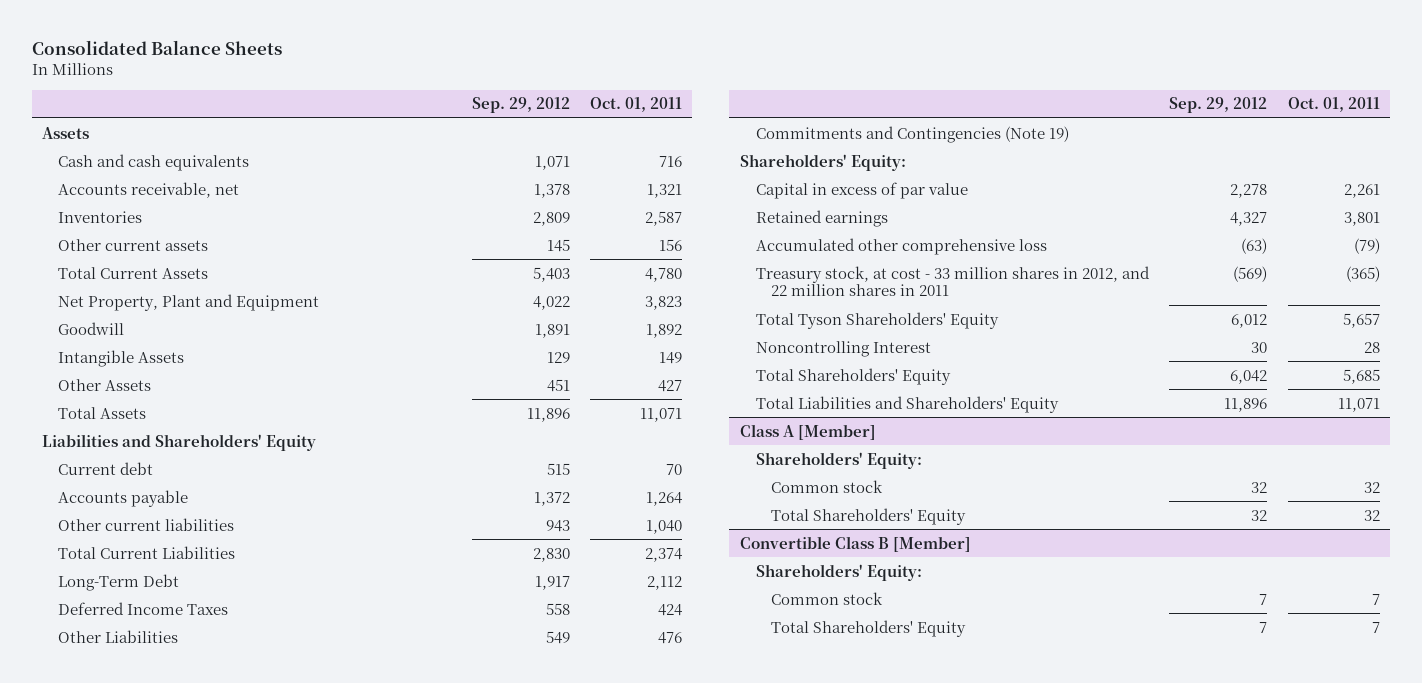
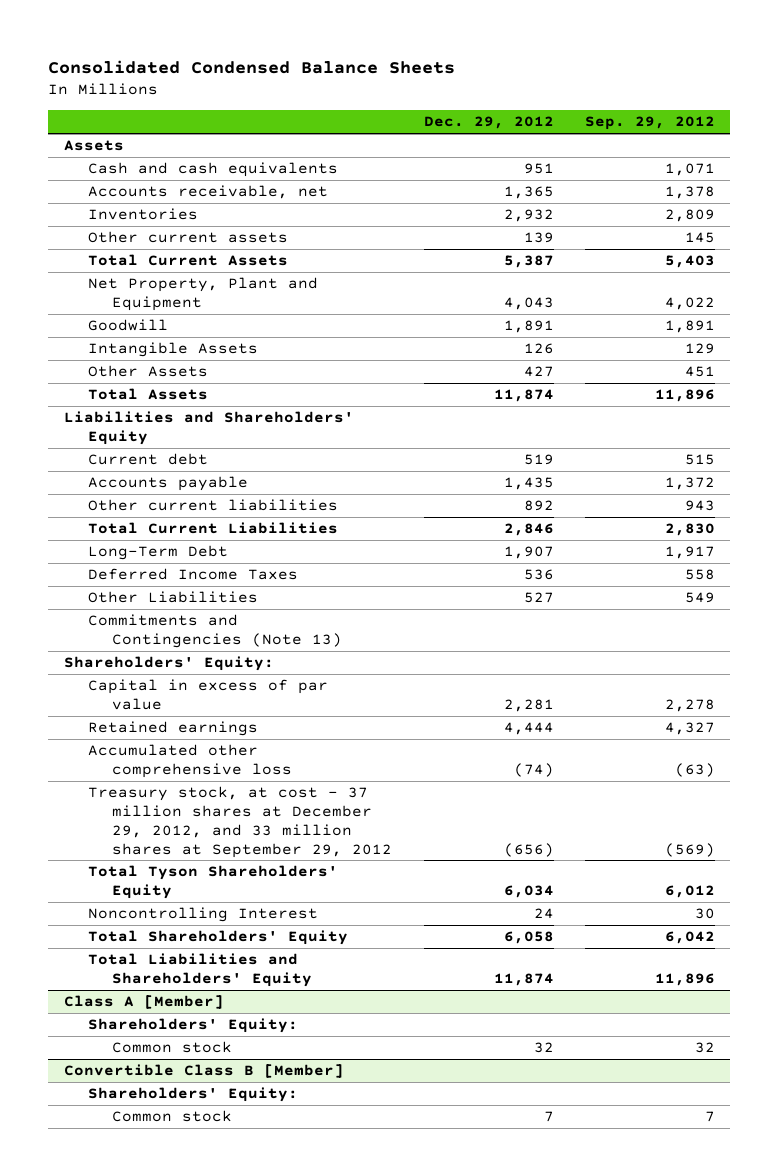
[31,39,282,55] Consolidated Balance Sheets -> [47,59,455,74] Consolidated Condensed Balance Sheets
[590,97,683,113] Oct. 01, 2011 -> none
none -> [423,116,554,130] Dec. 29, 2012
[755,125,1069,143] Commitments and Contingencies (Note 19) -> [87,614,343,648] Commitments and Contingencies (Note 13)
[755,265,1150,297] Treasury stock, at cost - 33 million shares in 2012, and 22 million shares in 2011 -> [87,786,393,858] Treasury stock, at cost - 37 million shares at December 29, 2012, and 33 million shares at September 29, 2012
[771,507,967,525] Total Shareholders' Equity -> none
[771,619,967,637] Total Shareholders' Equity -> none

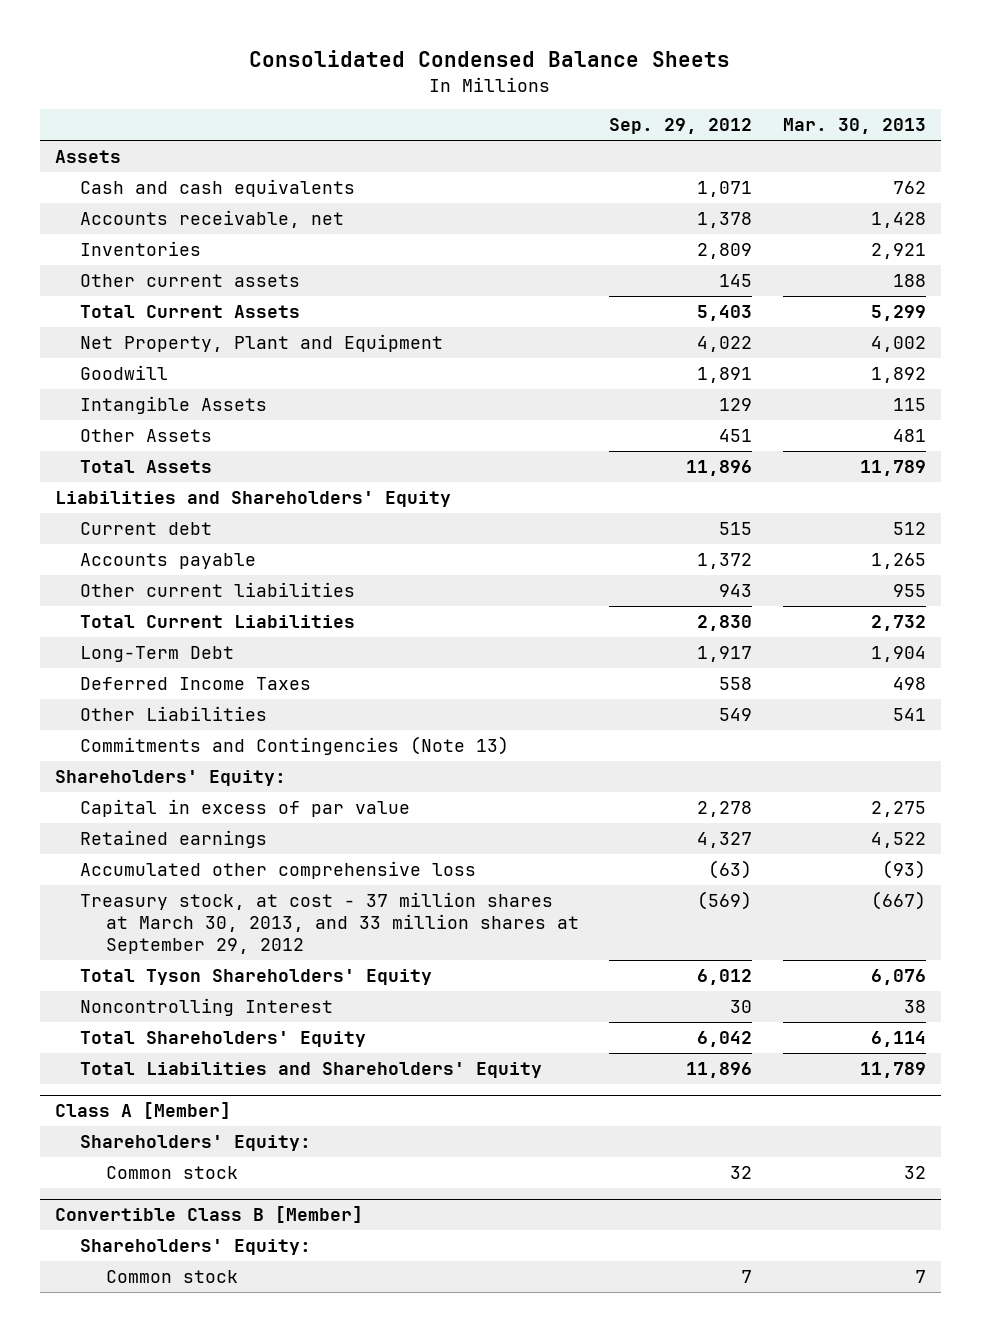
[423,116,554,130] Dec. 29, 2012 -> none
none -> [782,118,926,135] Mar. 30, 2013
[87,786,393,858] Treasury stock, at cost - 37 million shares at December 29, 2012, and 33 million shares at September 29, 2012 -> [80,891,580,955] Treasury stock, at cost - 37 million shares at March 30, 2013, and 33 million shares at September 29, 2012

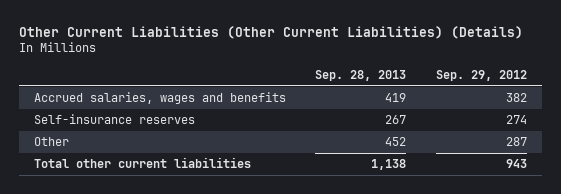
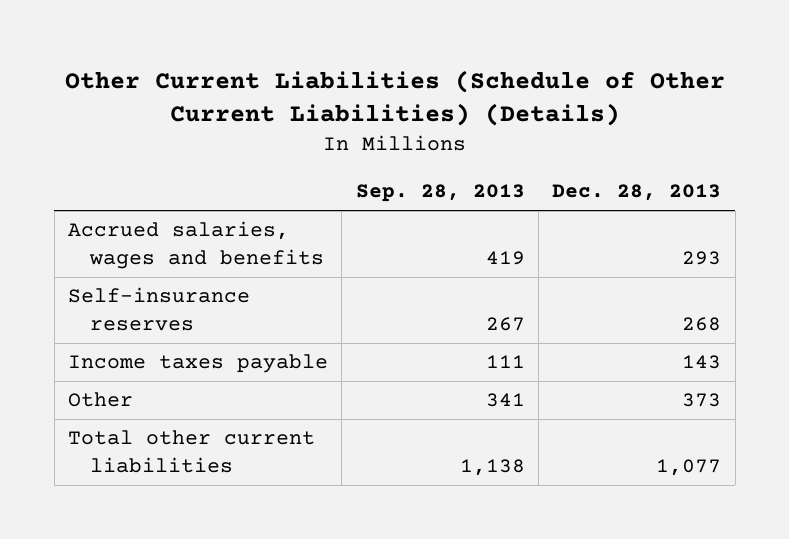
[18,25,523,39] Other Current Liabilities (Other Current Liabilities) (Details) -> [64,69,725,127] Other Current Liabilities (Schedule of Other Current Liabilities) (Details)
[435,69,527,81] Sep. 29, 2012 -> none
none -> [552,184,722,202] Dec. 28, 2013
none -> [68,354,329,374] Income taxes payable
[385,137,407,147] 452 -> [485,393,525,408] 341

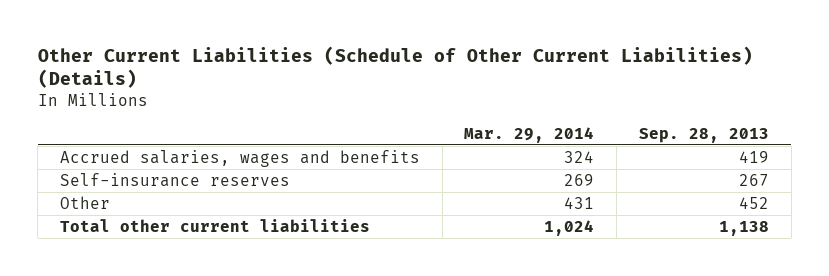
[552,184,722,202] Dec. 28, 2013 -> none
none -> [464,126,595,143] Mar. 29, 2014
[68,354,329,374] Income taxes payable -> none
[485,393,525,408] 341 -> [738,197,769,210] 452

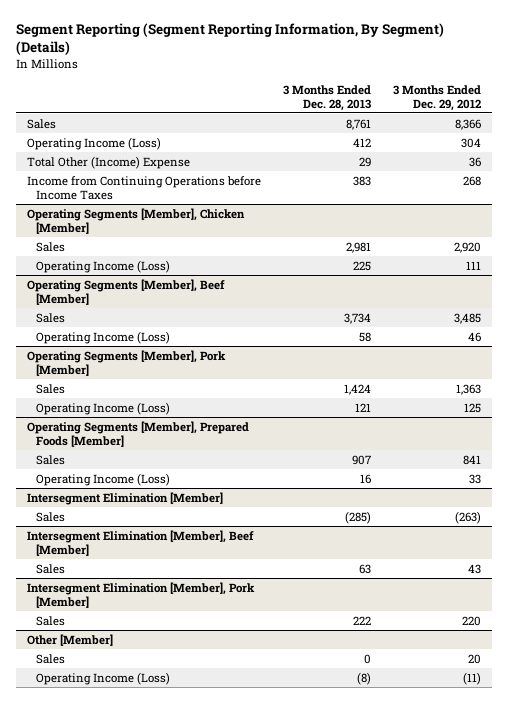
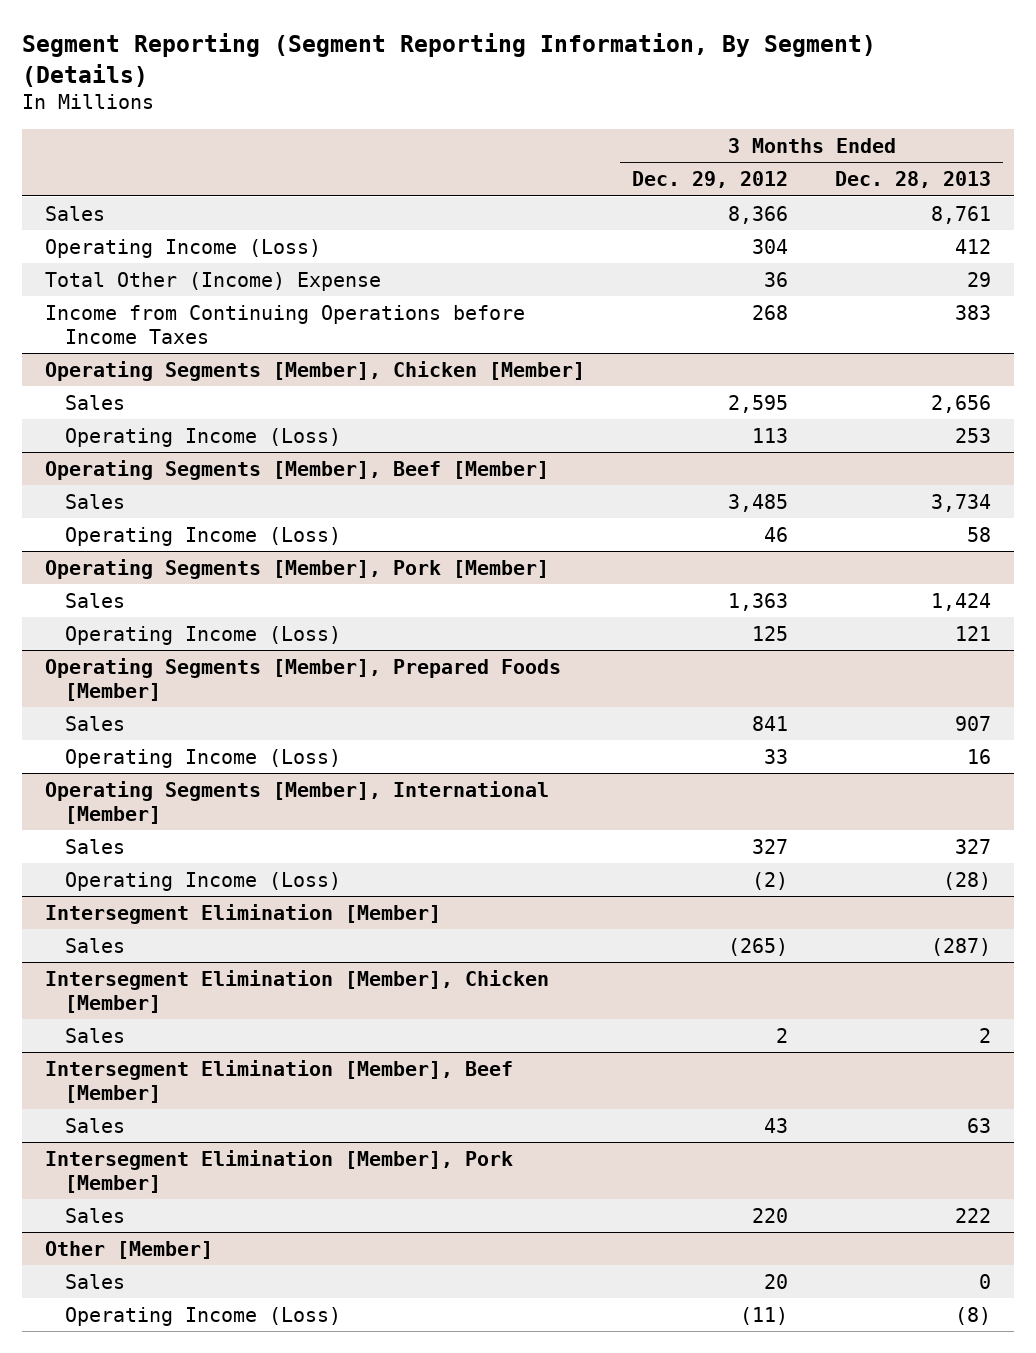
[345,241,371,253] 2,981 -> [931,394,992,413] 2,656
[453,241,481,253] 2,920 -> [728,394,789,413] 2,595
[352,260,371,271] 225 -> [955,427,992,443] 253
[465,260,481,270] 111 -> [752,427,789,443] 113
none -> [45,780,550,824] Operating Segments [Member], International [Member]
none -> [64,838,125,854] Sales
none -> [64,871,341,891] Operating Income (Loss)
[344,510,371,524] (285) -> [931,937,992,956] (287)
[454,510,481,524] (263) -> [728,937,789,956] (265)
none -> [45,969,550,1013] Intersegment Elimination [Member], Chicken [Member]
none -> [64,1027,125,1043] Sales

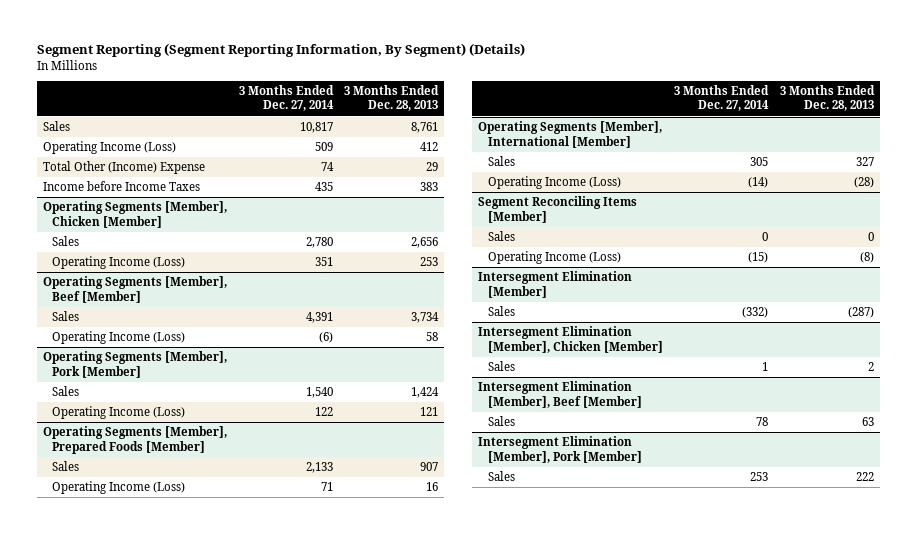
[632,171,789,189] Dec. 29, 2012 -> none
none -> [238,85,334,112] 3 Months Ended Dec. 27, 2014
[45,304,526,344] Income from Continuing Operations before Income Taxes -> [42,181,200,192] Income before Income Taxes
none -> [478,196,638,223] Segment Reconciling Items [Member]
none -> [487,231,515,242] Sales
none -> [487,251,621,265] Operating Income (Loss)
[45,1240,214,1259] Other [Member] -> none
[64,1273,125,1289] Sales -> none
[64,1306,341,1326] Operating Income (Loss) -> none

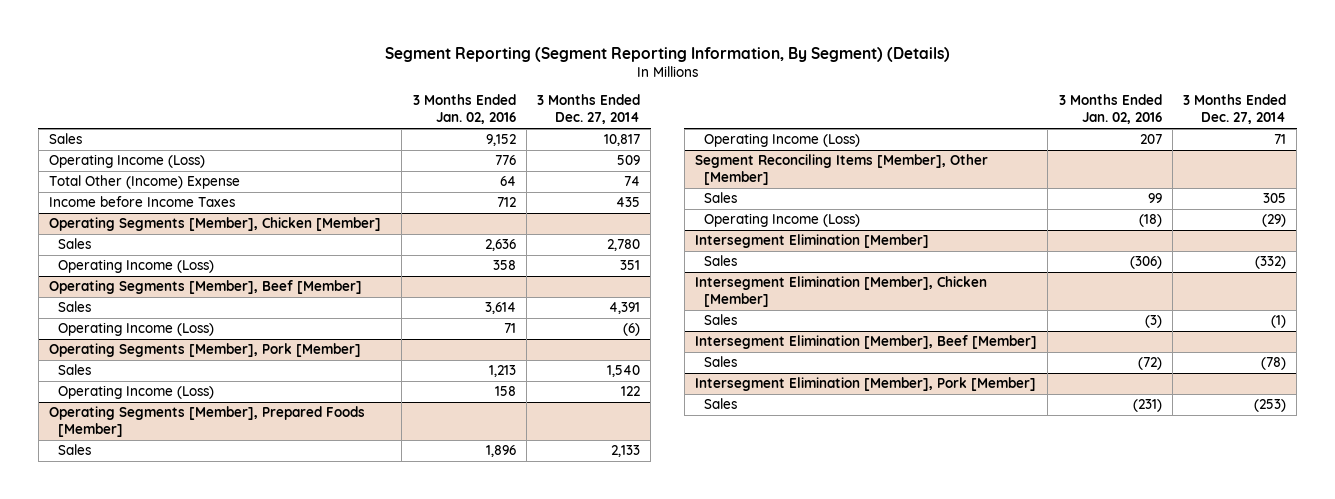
[344,85,440,112] 3 Months Ended Dec. 28, 2013 -> none
none -> [412,94,516,125] 3 Months Ended Jan. 02, 2016
[478,121,663,148] Operating Segments [Member], International [Member] -> none
none -> [695,154,989,186] Segment Reconciling Items [Member], Other [Member]
[478,196,638,223] Segment Reconciling Items [Member] -> none
[487,231,515,242] Sales -> none
[487,251,621,265] Operating Income (Loss) -> none
[748,177,769,189] (14) -> [1262,214,1287,228] (29)
[762,362,769,372] 1 -> [1271,315,1287,329] (1)
[756,417,769,427] 78 -> [1261,357,1287,371] (78)
[750,472,769,482] 253 -> [1254,399,1287,413] (253)

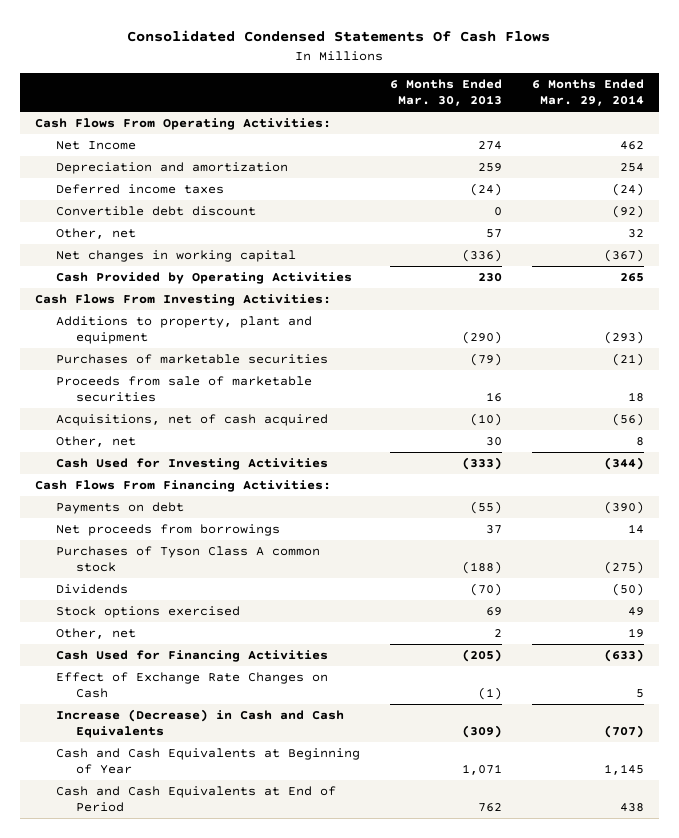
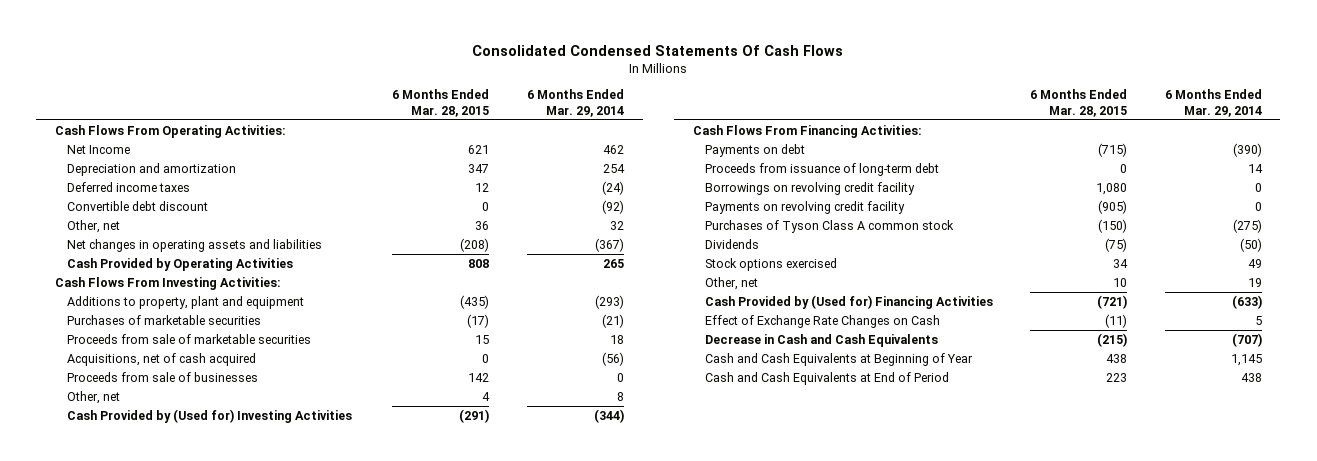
[389,79,502,107] 6 Months Ended Mar. 30, 2013 -> none
none -> [392,89,490,117] 6 Months Ended Mar. 28, 2015
[55,249,296,262] Net changes in working capital -> [66,238,322,252] Net changes in operating assets and liabilities
none -> [66,371,258,382] Proceeds from sale of businesses
[55,457,328,470] Cash Used for Investing Activities -> [66,408,352,423] Cash Provided by (Used for) Investing Activities
[55,523,280,536] Net proceeds from borrowings -> [704,162,939,176] Proceeds from issuance of long-term debt
none -> [704,181,915,195] Borrowings on revolving credit facility
none -> [704,200,905,214] Payments on revolving credit facility
[55,649,328,662] Cash Used for Financing Activities -> [704,294,993,309] Cash Provided by (Used for) Financing Activities
[55,708,344,738] Increase (Decrease) in Cash and Cash Equivalents -> [704,333,938,347] Decrease in Cash and Cash Equivalents

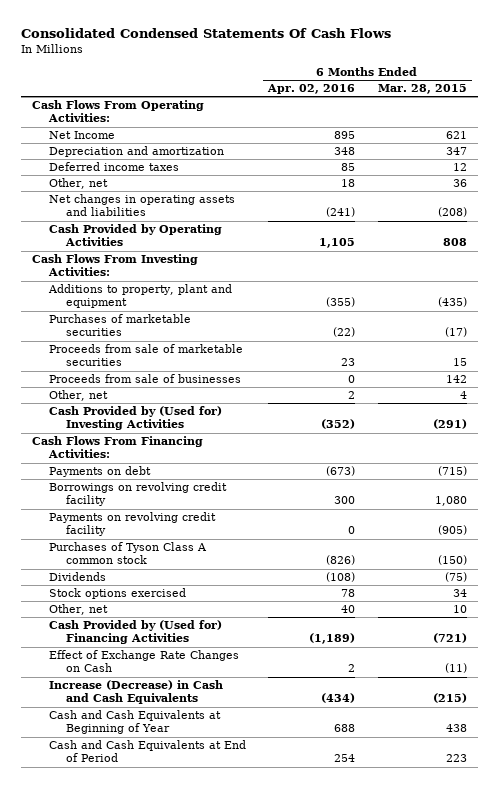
[526,89,624,117] 6 Months Ended Mar. 29, 2014 -> none
none -> [267,84,356,95] Apr. 02, 2016
[66,200,208,211] Convertible debt discount -> none
[66,352,256,366] Acquisitions, net of cash acquired -> none
[704,162,939,176] Proceeds from issuance of long-term debt -> none
[704,333,938,347] Decrease in Cash and Cash Equivalents -> [48,680,223,705] Increase (Decrease) in Cash and Cash Equivalents

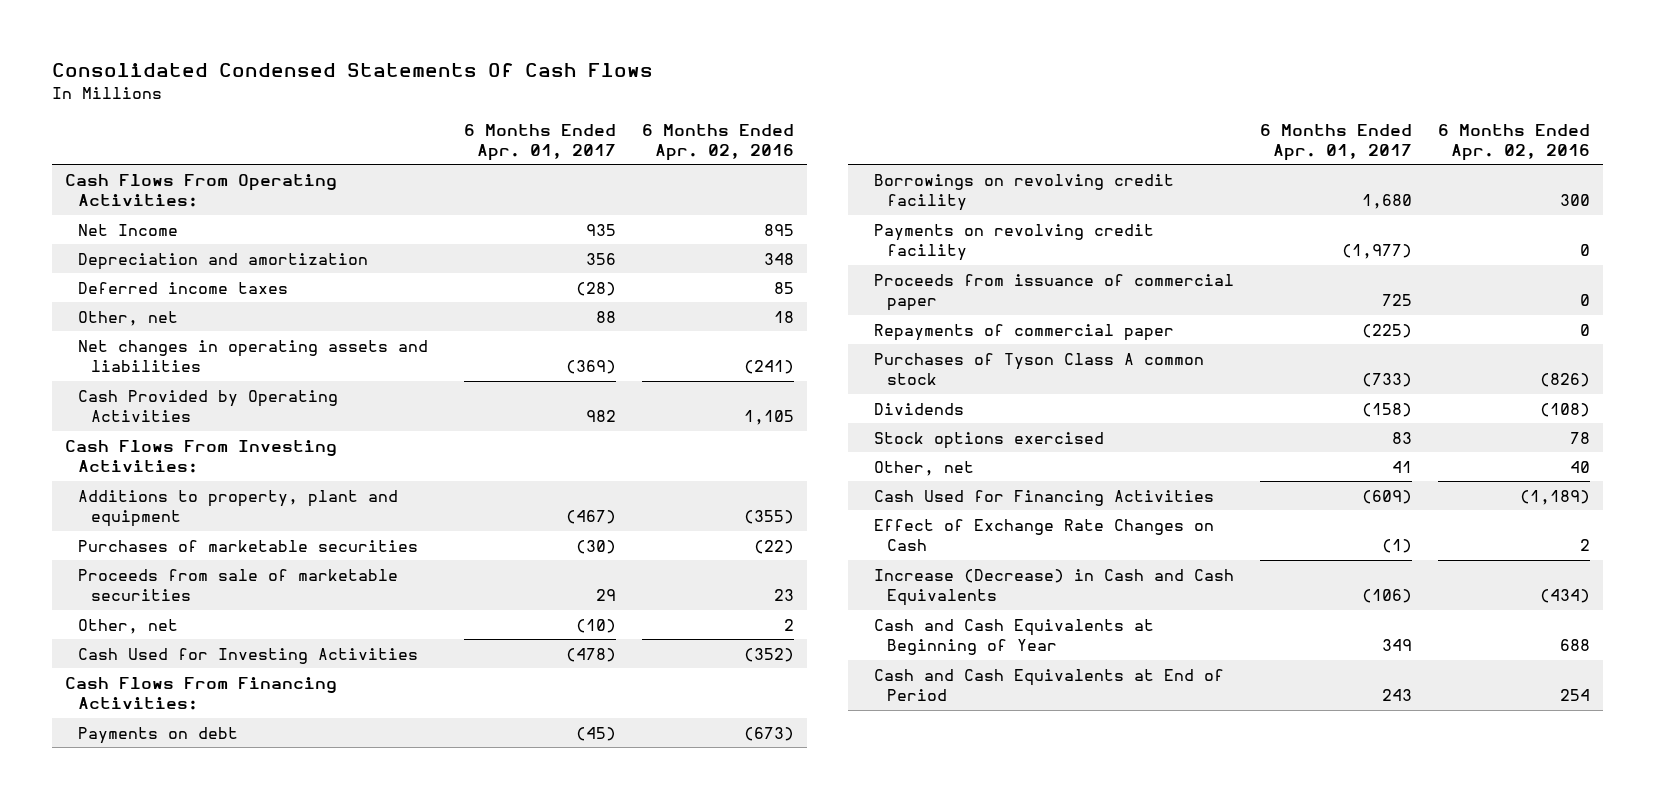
[377,84,467,95] Mar. 28, 2015 -> none
none -> [464,123,617,161] 6 Months Ended Apr. 01, 2017
[48,374,241,384] Proceeds from sale of businesses -> none
[48,406,222,431] Cash Provided by (Used for) Investing Activities -> [78,647,419,664] Cash Used for Investing Activities
none -> [873,273,1234,311] Proceeds from issuance of commercial paper
none -> [873,323,1174,341] Repayments of commercial paper
[48,620,222,645] Cash Provided by (Used for) Financing Activities -> [873,489,1214,506] Cash Used for Financing Activities

